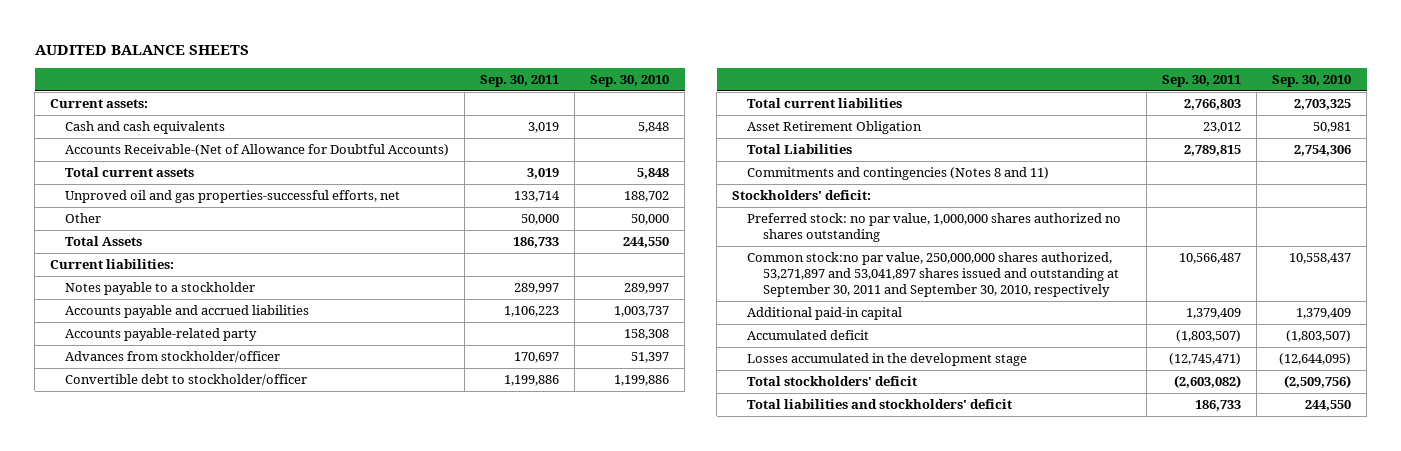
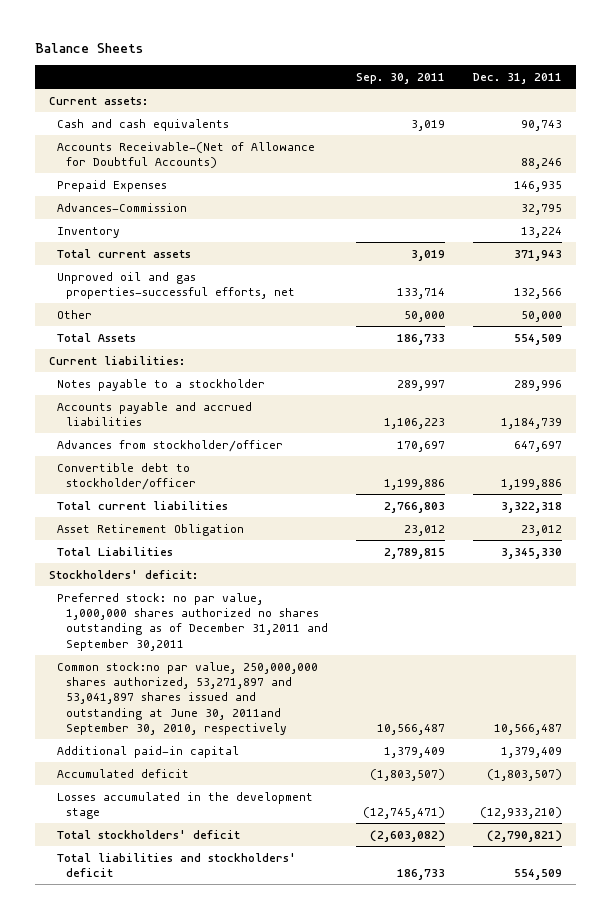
[34,44,249,55] AUDITED BALANCE SHEETS -> [34,43,143,54] Balance Sheets
[590,74,670,87] Sep. 30, 2010 -> none
none -> [472,72,562,84] Dec. 31, 2011
none -> [57,179,168,192] Prepaid Expenses
none -> [57,202,188,212] Advances-Commission
none -> [57,226,121,238] Inventory
[65,328,258,342] Accounts payable-related party -> none
[747,167,1050,181] Commitments and contingencies (Notes 8 and 11) -> none
[747,213,1122,243] Preferred stock: no par value, 1,000,000 shares authorized no shares outstanding -> [57,592,328,651] Preferred stock: no par value, 1,000,000 shares authorized no shares outstanding as of December 31,2011 and September 30,2011
[747,252,1119,298] Common stock:no par value, 250,000,000 shares authorized, 53,271,897 and 53,041,897 shares issued and outstanding at September 30, 2011 and September 30, 2010, respectively -> [57,661,319,735] Common stock:no par value, 250,000,000 shares authorized, 53,271,897 and 53,041,897 shares issued and outstanding at June 30, 2011and September 30, 2010, respectively

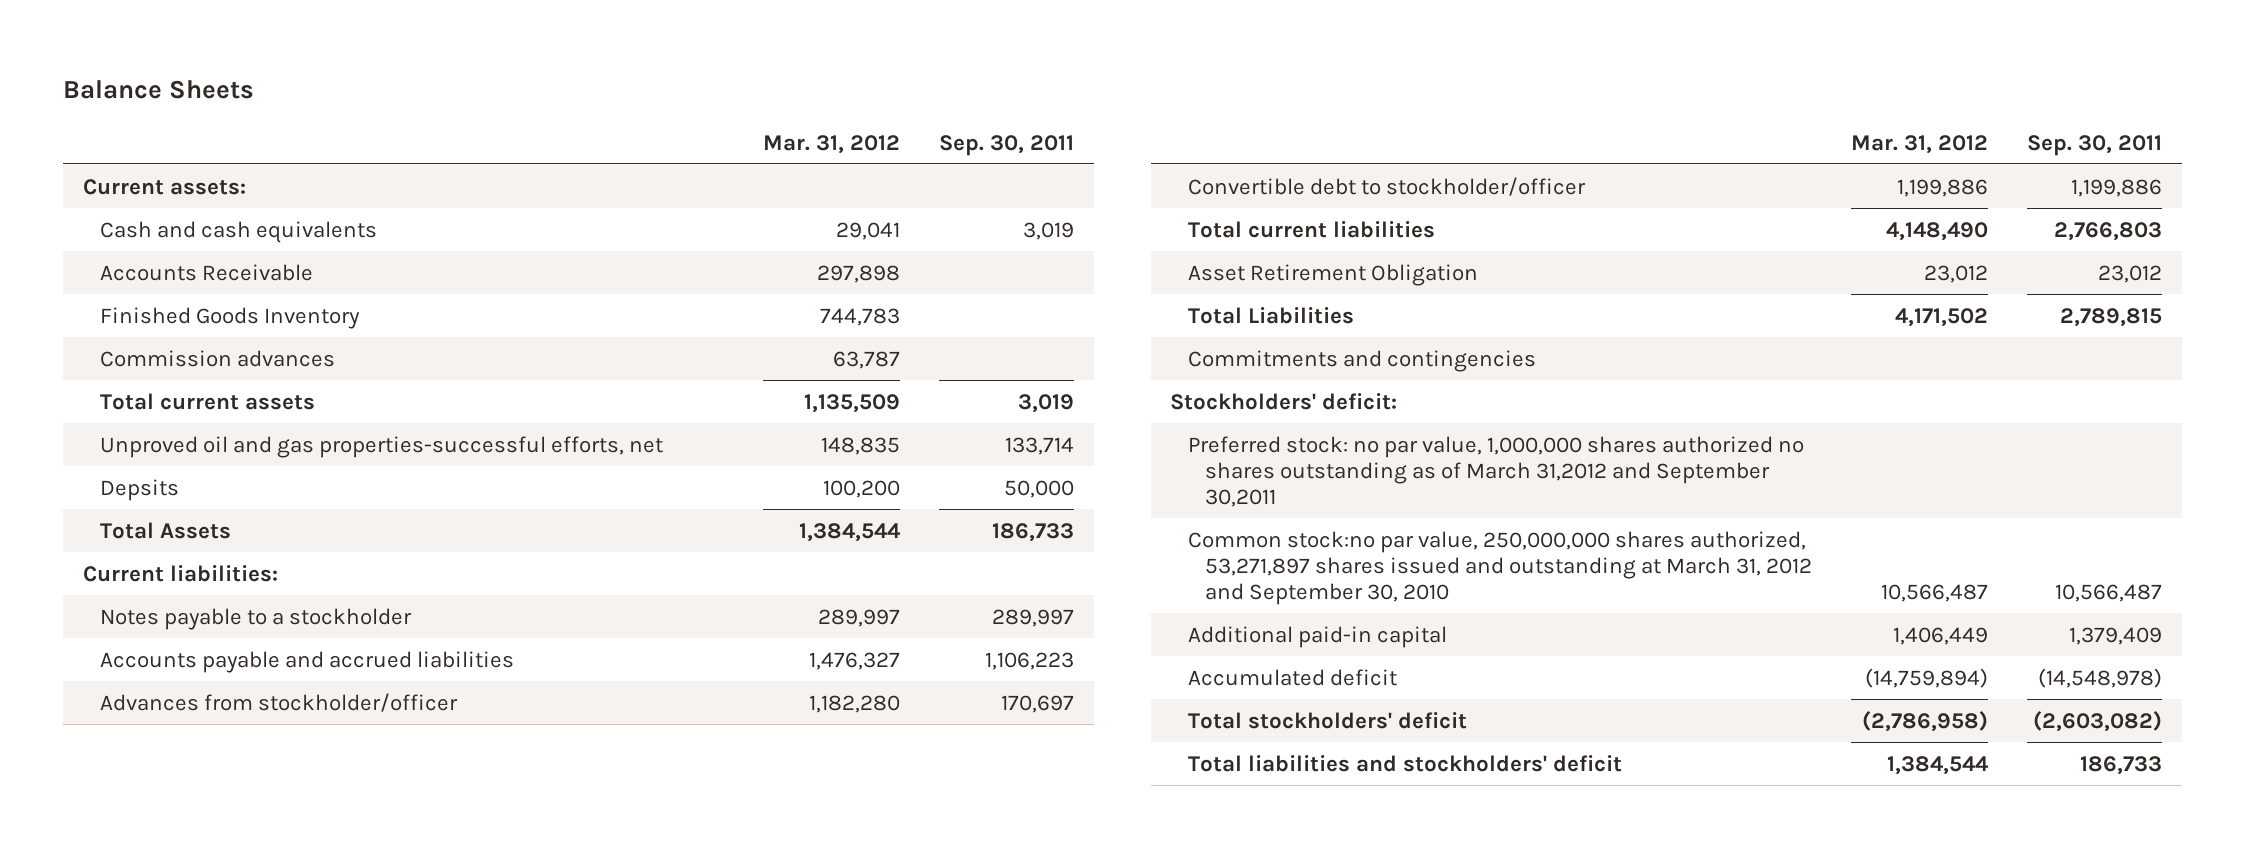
[472,72,562,84] Dec. 31, 2011 -> none
none -> [763,134,901,154] Mar. 31, 2012
[57,179,168,192] Prepaid Expenses -> none
[57,226,121,238] Inventory -> none
[57,141,316,168] Accounts Receivable-(Net of Allowance for Doubtful Accounts) -> [99,263,313,281] Accounts Receivable
none -> [99,306,360,329] Finished Goods Inventory
[57,202,188,212] Advances-Commission -> [99,349,335,367] Commission advances
[57,309,93,319] Other -> [99,478,179,501] Depsits
none -> [1187,349,1536,372] Commitments and contingencies
[57,592,328,651] Preferred stock: no par value, 1,000,000 shares authorized no shares outstanding as of December 31,2011 and September 30,2011 -> [1187,435,1804,507] Preferred stock: no par value, 1,000,000 shares authorized no shares outstanding as of March 31,2012 and September 30,2011
[57,661,319,735] Common stock:no par value, 250,000,000 shares authorized, 53,271,897 and 53,041,897 shares issued and outstanding at June 30, 2011and September 30, 2010, respectively -> [1187,530,1812,605] Common stock:no par value, 250,000,000 shares authorized, 53,271,897 shares issued and outstanding at March 31, 2012 and September 30, 2010
[57,791,314,819] Losses accumulated in the development stage -> none
[369,768,445,781] (1,803,507) -> [2038,667,2163,688] (14,548,978)

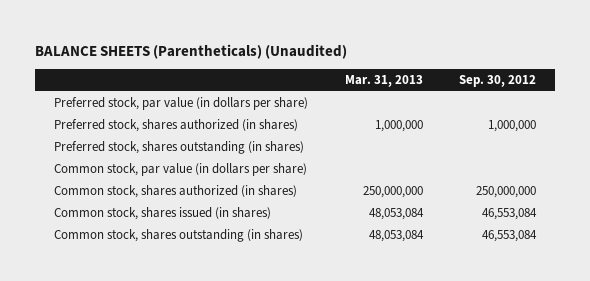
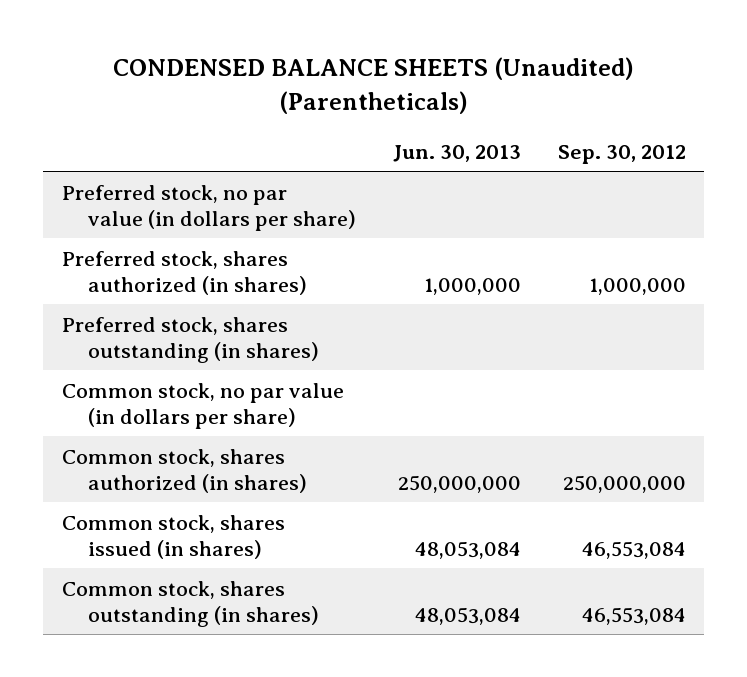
[35,43,348,59] BALANCE SHEETS (Parentheticals) (Unaudited) -> [112,57,634,114] CONDENSED BALANCE SHEETS (Unaudited) (Parentheticals)
[344,75,423,88] Mar. 31, 2013 -> none
none -> [392,144,521,162] Jun. 30, 2013
[53,97,308,111] Preferred stock, par value (in dollars per share) -> [61,184,356,231] Preferred stock, no par value (in dollars per share)
[53,163,307,177] Common stock, par value (in dollars per share) -> [61,382,344,429] Common stock, no par value (in dollars per share)

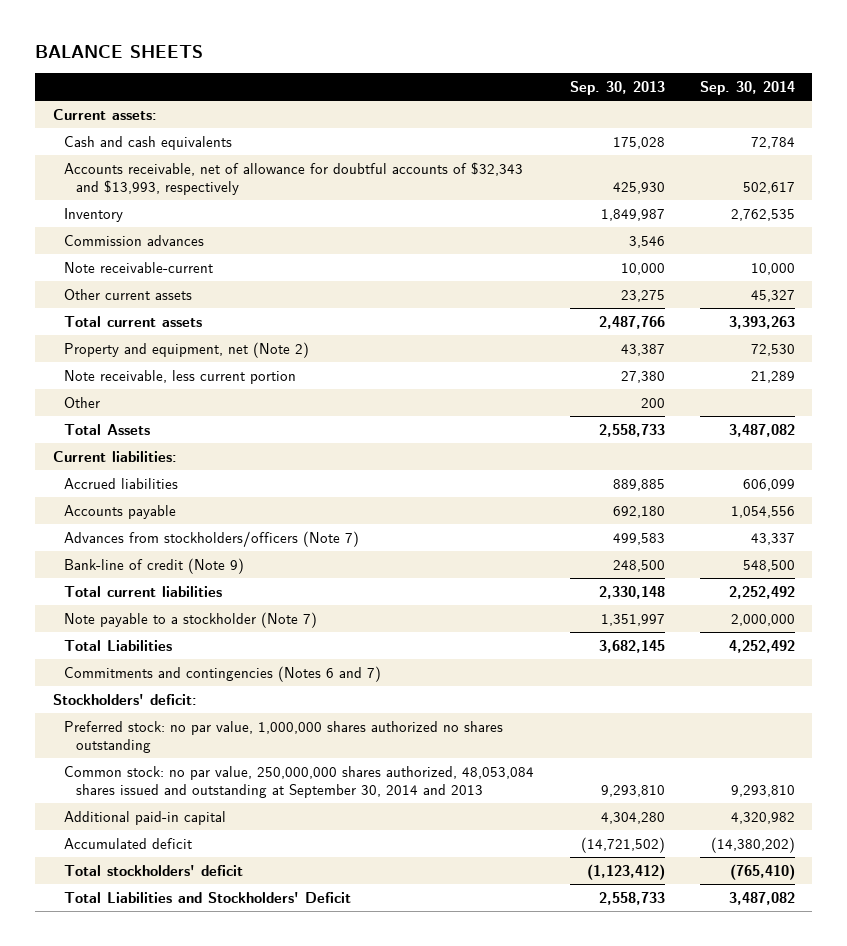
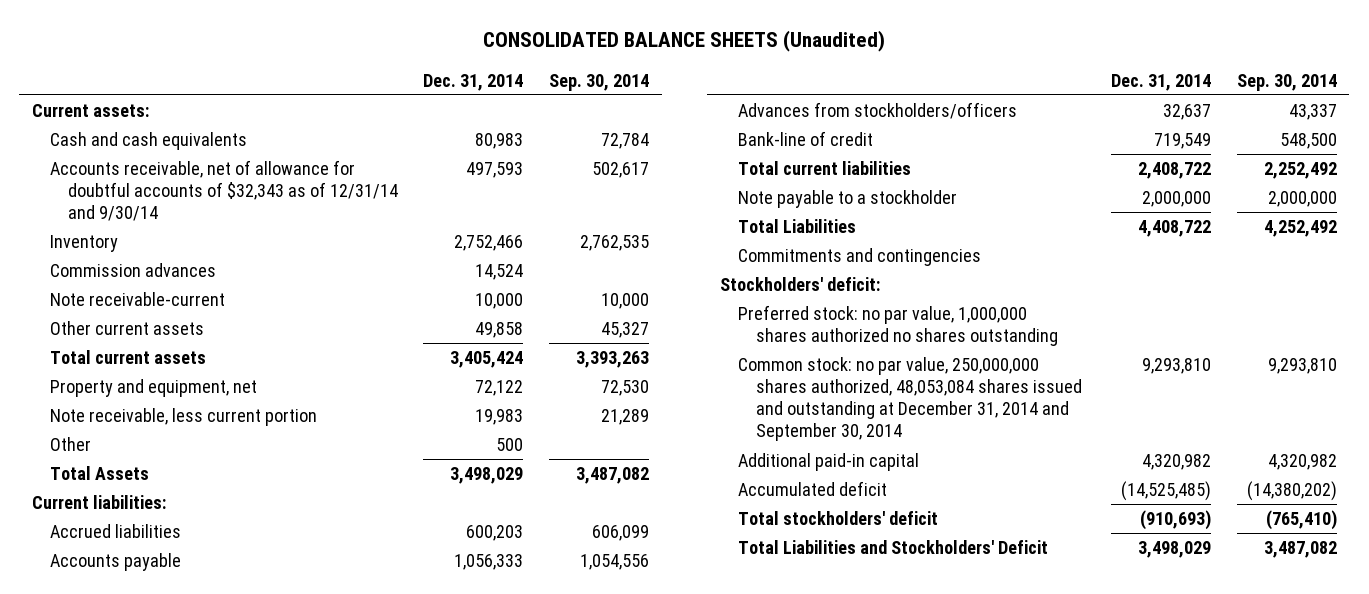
[34,45,203,59] BALANCE SHEETS -> [483,30,886,53] CONSOLIDATED BALANCE SHEETS (Unaudited)
[569,81,665,96] Sep. 30, 2013 -> none
none -> [423,73,524,91] Dec. 31, 2014
[64,161,524,195] Accounts receivable, net of allowance for doubtful accounts of $32,343 and $13,993, respectively -> [49,160,398,222] Accounts receivable, net of allowance for doubtful accounts of $32,343 as of 12/31/14 and 9/30/14
[64,341,310,358] Property and equipment, net (Note 2) -> [49,379,257,398] Property and equipment, net
[64,530,360,547] Advances from stockholders/officers (Note 7) -> [737,102,1017,120] Advances from stockholders/officers
[64,557,245,574] Bank-line of credit (Note 9) -> [737,131,873,147] Bank-line of credit
[64,611,318,628] Note payable to a stockholder (Note 7) -> [737,190,957,209] Note payable to a stockholder
[64,665,382,682] Commitments and contingencies (Notes 6 and 7) -> [737,248,981,267] Commitments and contingencies
[64,765,535,798] Common stock: no par value, 250,000,000 shares authorized, 48,053,084 shares issued and outstanding at September 30, 2014 and 2013 -> [737,357,1082,442] Common stock: no par value, 250,000,000 shares authorized, 48,053,084 shares issued and outstanding at December 31, 2014 and September 30, 2014

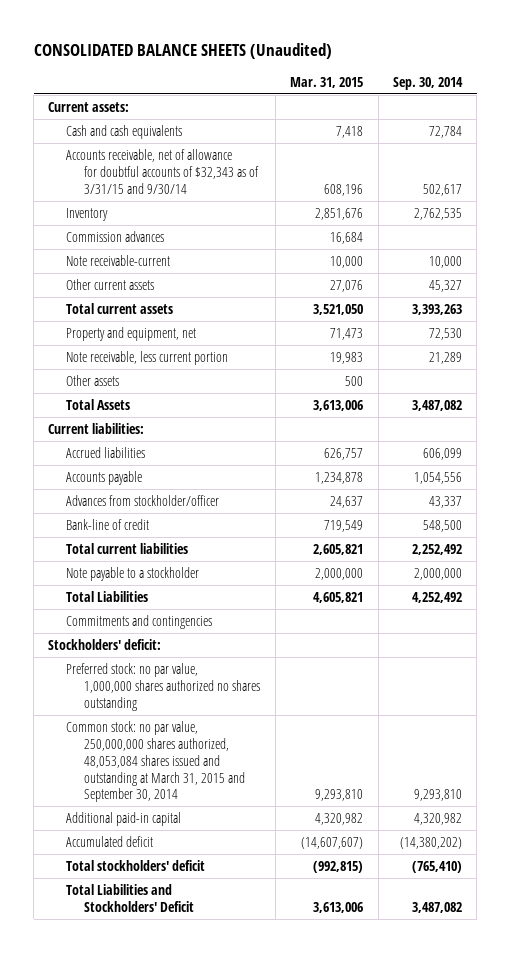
[423,73,524,91] Dec. 31, 2014 -> none
none -> [290,76,364,88] Mar. 31, 2015
[49,160,398,222] Accounts receivable, net of allowance for doubtful accounts of $32,343 as of 12/31/14 and 9/30/14 -> [66,149,260,194] Accounts receivable, net of allowance for doubtful accounts of $32,343 as of 3/31/15 and 9/30/14
[49,437,91,452] Other -> [66,375,120,387] Other assets
[737,102,1017,120] Advances from stockholders/officers -> [66,495,220,507] Advances from stockholder/officer
[737,357,1082,442] Common stock: no par value, 250,000,000 shares authorized, 48,053,084 shares issued and outstanding at December 31, 2014 and September 30, 2014 -> [66,721,246,803] Common stock: no par value, 250,000,000 shares authorized, 48,053,084 shares issued and outstanding at March 31, 2015 and September 30, 2014

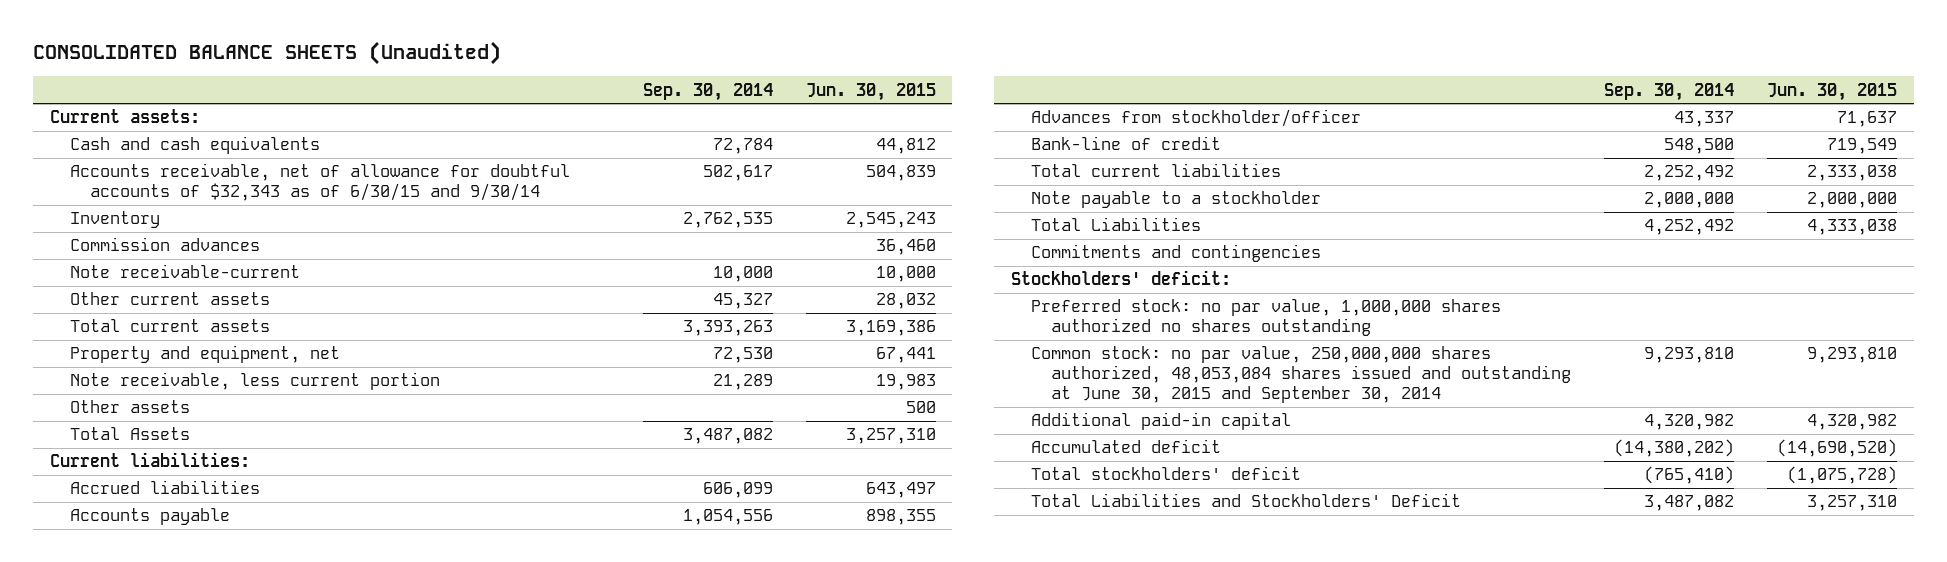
[290,76,364,88] Mar. 31, 2015 -> none
none -> [805,82,936,101] Jun. 30, 2015
[66,149,260,194] Accounts receivable, net of allowance for doubtful accounts of $32,343 as of 3/31/15 and 9/30/14 -> [69,163,570,202] Accounts receivable, net of allowance for doubtful accounts of $32,343 as of 6/30/15 and 9/30/14
[66,721,246,803] Common stock: no par value, 250,000,000 shares authorized, 48,053,084 shares issued and outstanding at March 31, 2015 and September 30, 2014 -> [1031,346,1572,404] Common stock: no par value, 250,000,000 shares authorized, 48,053,084 shares issued and outstanding at June 30, 2015 and September 30, 2014

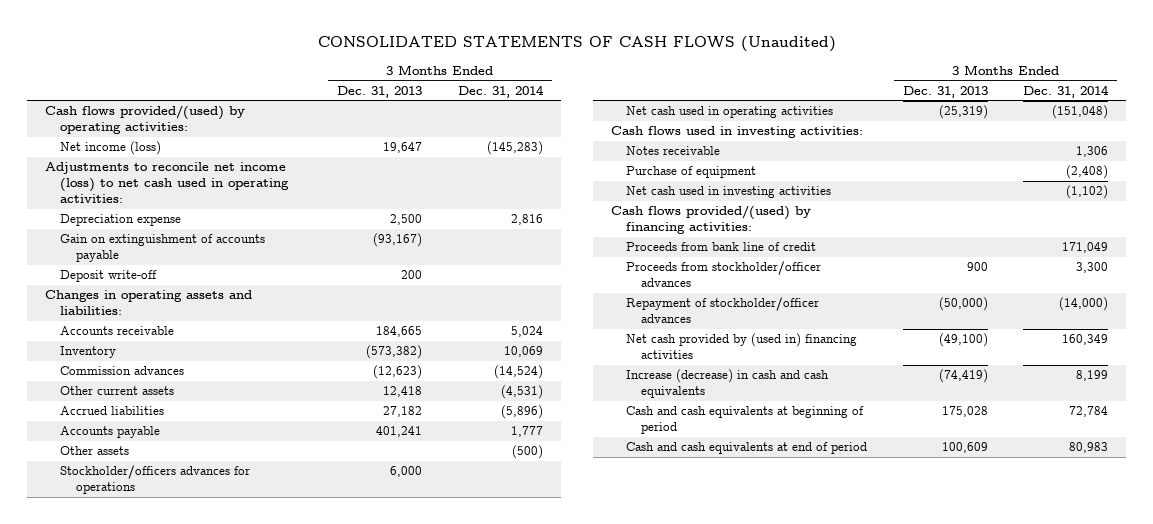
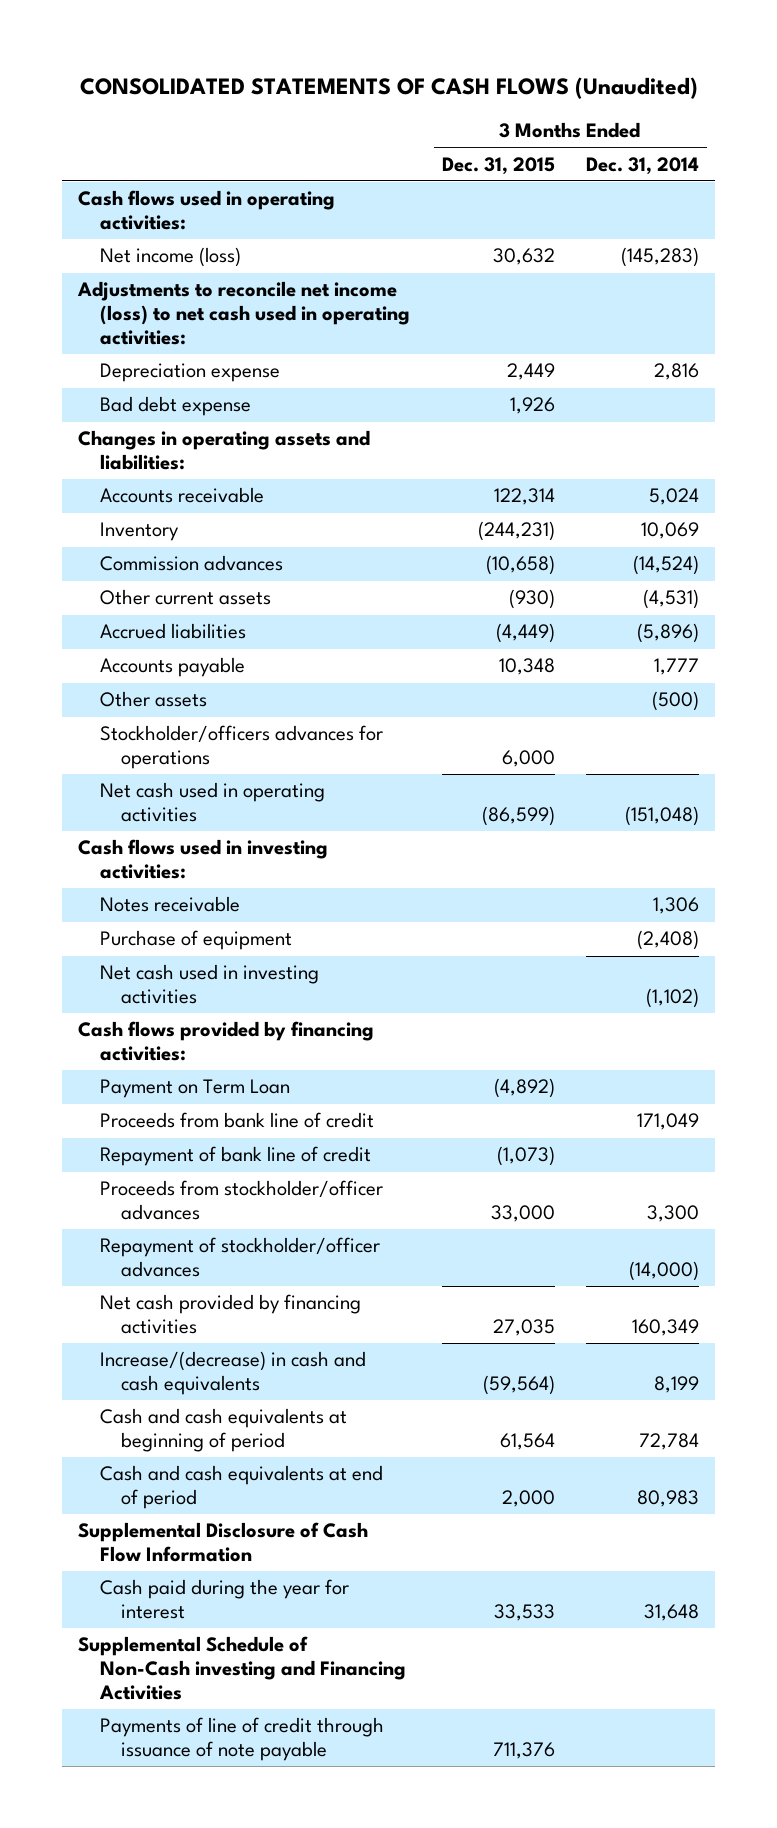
[337,85,423,98] Dec. 31, 2013 -> none
none -> [441,156,555,175] Dec. 31, 2015
[45,105,246,135] Cash flows provided/(used) by operating activities: -> [77,190,335,231] Cash flows used in operating activities:
[60,234,266,263] Gain on extinguishment of accounts payable -> none
[60,270,158,283] Deposit write-off -> none
none -> [99,396,251,417] Bad debt expense
[610,205,811,235] Cash flows provided/(used) by financing activities: -> [77,1021,374,1062] Cash flows provided by financing activities:
none -> [99,1079,290,1099] Payment on Term Loan
none -> [99,1146,371,1167] Repayment of bank line of credit
[626,333,858,360] Net cash provided by (used in) financing activities -> [99,1294,361,1335] Net cash provided by financing activities
[626,369,830,399] Increase (decrease) in cash and cash equivalents -> [99,1351,366,1396] Increase/(decrease) in cash and cash equivalents
none -> [77,1522,368,1563] Supplemental Disclosure of Cash Flow Information
none -> [99,1579,349,1620] Cash paid during the year for interest
none -> [77,1636,406,1701] Supplemental Schedule of Non-Cash investing and Financing Activities
none -> [99,1717,384,1762] Payments of line of credit through issuance of note payable

